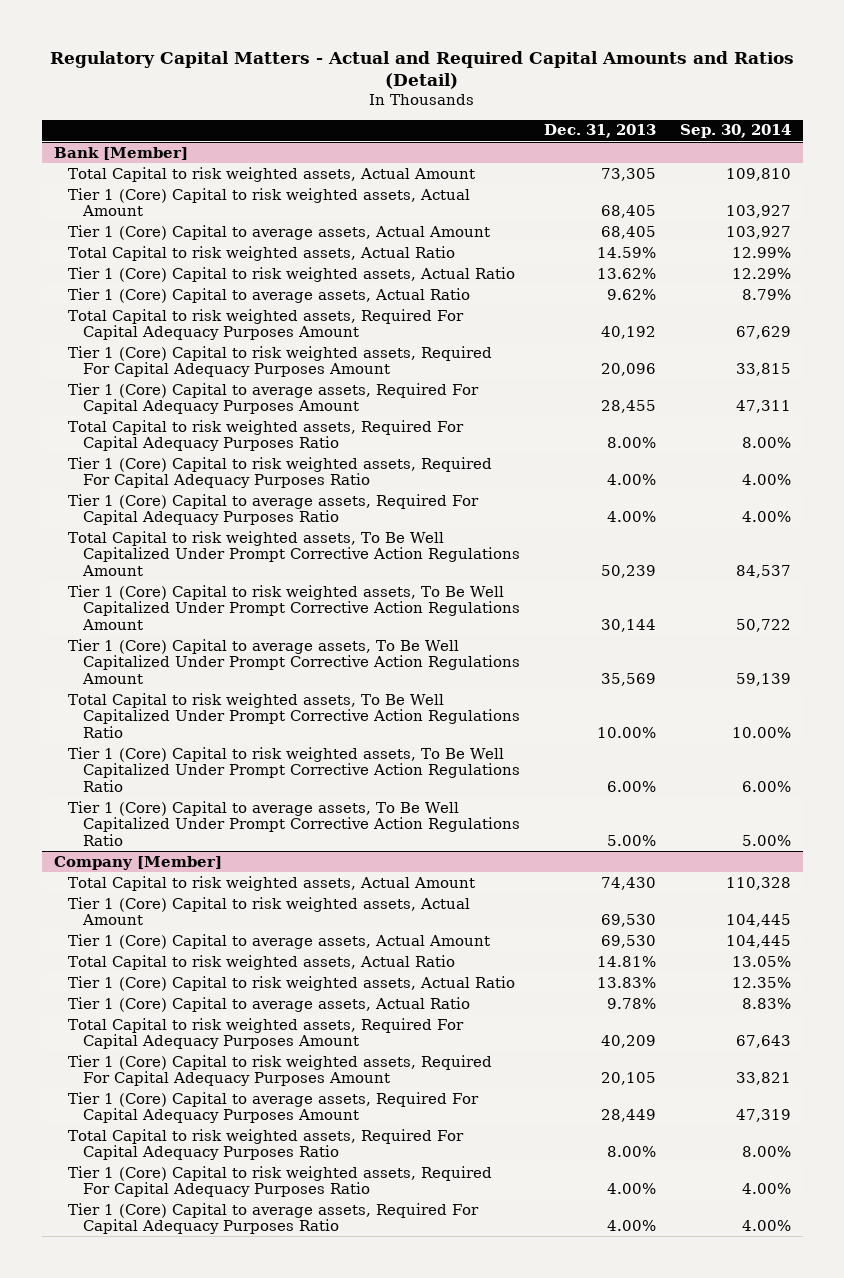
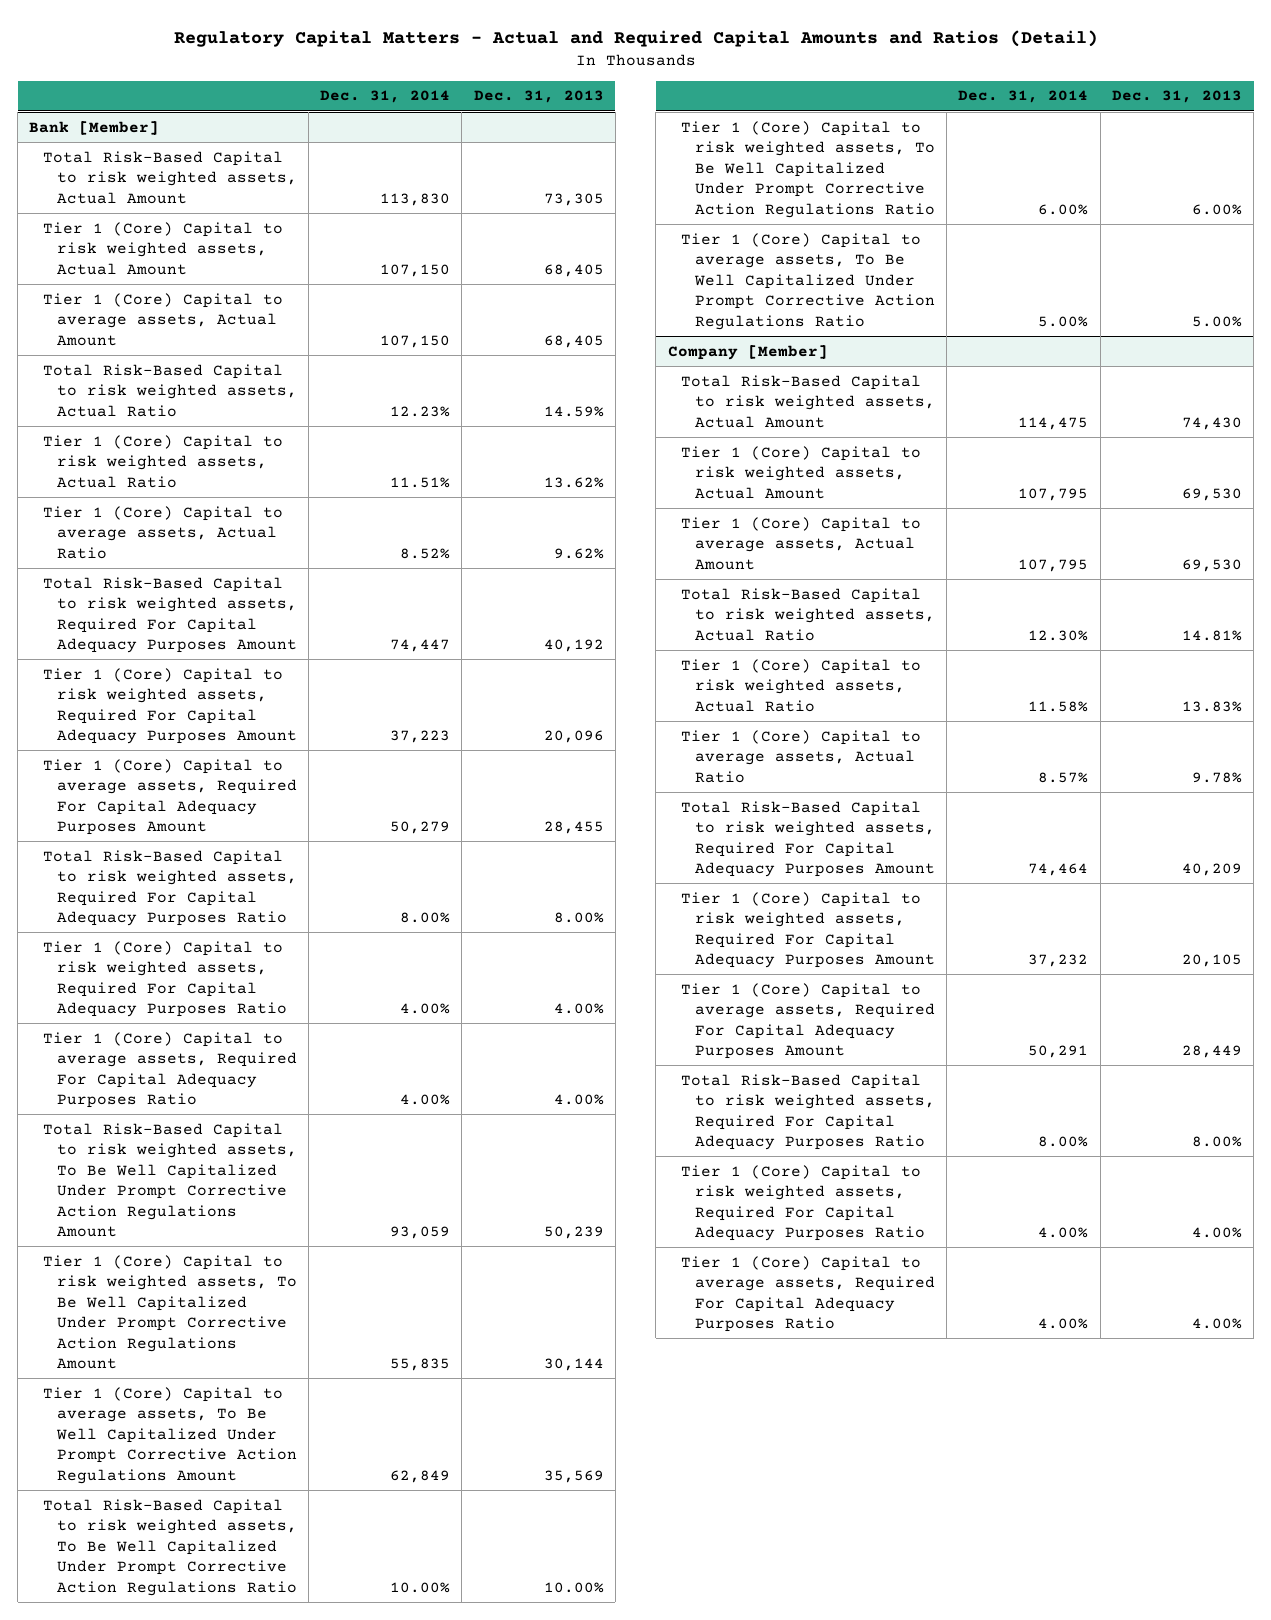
[679,124,791,139] Sep. 30, 2014 -> none
none -> [320,90,451,104] Dec. 31, 2014
[68,166,476,182] Total Capital to risk weighted assets, Actual Amount -> [43,150,297,204] Total Risk-Based Capital to risk weighted assets, Actual Amount
[68,245,456,261] Total Capital to risk weighted assets, Actual Ratio -> [43,363,297,417] Total Risk-Based Capital to risk weighted assets, Actual Ratio
[68,308,465,341] Total Capital to risk weighted assets, Required For Capital Adequacy Purposes Amount -> [43,576,297,654] Total Risk-Based Capital to risk weighted assets, Required For Capital Adequacy Purposes Amount
[68,419,465,452] Total Capital to risk weighted assets, Required For Capital Adequacy Purposes Ratio -> [43,849,297,927] Total Risk-Based Capital to risk weighted assets, Required For Capital Adequacy Purposes Ratio
[68,530,521,576] Total Capital to risk weighted assets, To Be Well Capitalized Under Prompt Corrective Action Regulations Amount -> [43,1122,297,1238] Total Risk-Based Capital to risk weighted assets, To Be Well Capitalized Under Prompt Corrective Action Regulations Amount
[68,692,521,738] Total Capital to risk weighted assets, To Be Well Capitalized Under Prompt Corrective Action Regulations Ratio -> [43,1498,297,1596] Total Risk-Based Capital to risk weighted assets, To Be Well Capitalized Under Prompt Corrective Action Regulations Ratio
[68,875,476,891] Total Capital to risk weighted assets, Actual Amount -> [681,374,935,428] Total Risk-Based Capital to risk weighted assets, Actual Amount
[68,954,456,970] Total Capital to risk weighted assets, Actual Ratio -> [681,587,935,641] Total Risk-Based Capital to risk weighted assets, Actual Ratio
[68,1017,465,1050] Total Capital to risk weighted assets, Required For Capital Adequacy Purposes Amount -> [681,800,935,878] Total Risk-Based Capital to risk weighted assets, Required For Capital Adequacy Purposes Amount
[68,1128,465,1161] Total Capital to risk weighted assets, Required For Capital Adequacy Purposes Ratio -> [681,1073,935,1151] Total Risk-Based Capital to risk weighted assets, Required For Capital Adequacy Purposes Ratio

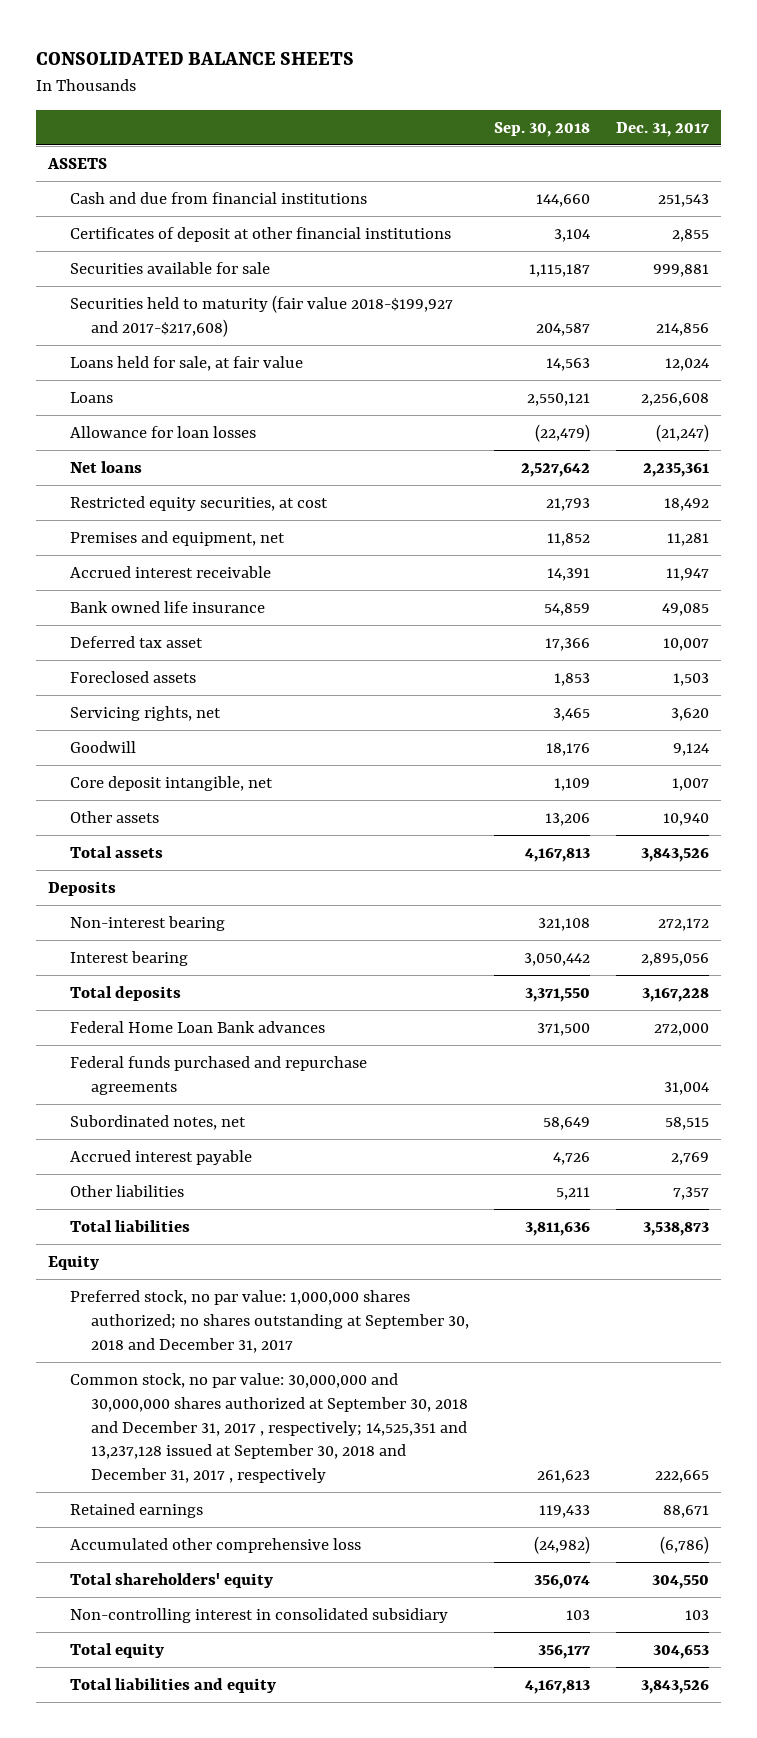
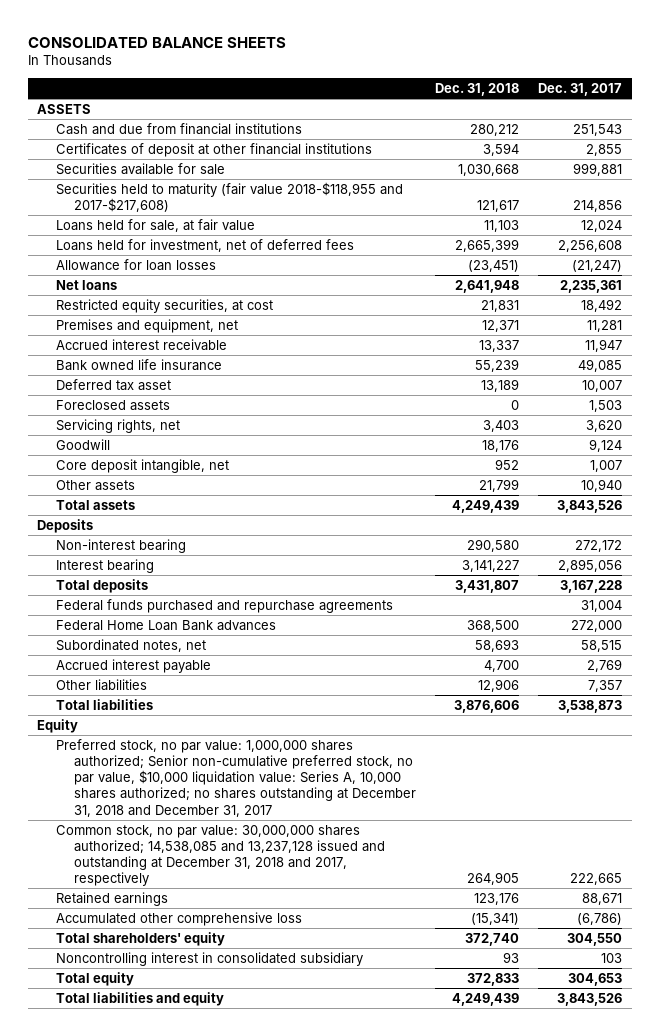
[494,121,591,137] Sep. 30, 2018 -> none
none -> [435,82,520,96] Dec. 31, 2018
[69,294,453,337] Securities held to maturity (fair value 2018-$199,927 and 2017-$217,608) -> [55,181,403,212] Securities held to maturity (fair value 2018-$118,955 and 2017-$217,608)
[69,391,113,403] Loans -> [55,238,354,252] Loans held for investment, net of deferred fees
[69,1020,325,1033] Federal Home Loan Bank advances -> [55,619,276,631] Federal Home Loan Bank advances
[69,1289,470,1353] Preferred stock, no par value: 1,000,000 shares authorized; no shares outstanding at September 30, 2018 and December 31, 2017 -> [55,738,417,817] Preferred stock, no par value: 1,000,000 shares authorized; Senior non-cumulative preferred stock, no par value, $10,000 liquidation value: Series A, 10,000 shares authorized; no shares outstanding at December 31, 2018 and December 31, 2017
[69,1372,469,1484] Common stock, no par value: 30,000,000 and 30,000,000 shares authorized at September 30, 2018 and December 31, 2017 , respectively; 14,525,351 and 13,237,128 issued at September 30, 2018 and December 31, 2017 , respectively -> [55,824,386,887] Common stock, no par value: 30,000,000 shares authorized; 14,538,085 and 13,237,128 issued and outstanding at December 31, 2018 and 2017, respectively
[69,1607,448,1623] Non-controlling interest in consolidated subsidiary -> [55,951,363,966] Noncontrolling interest in consolidated subsidiary

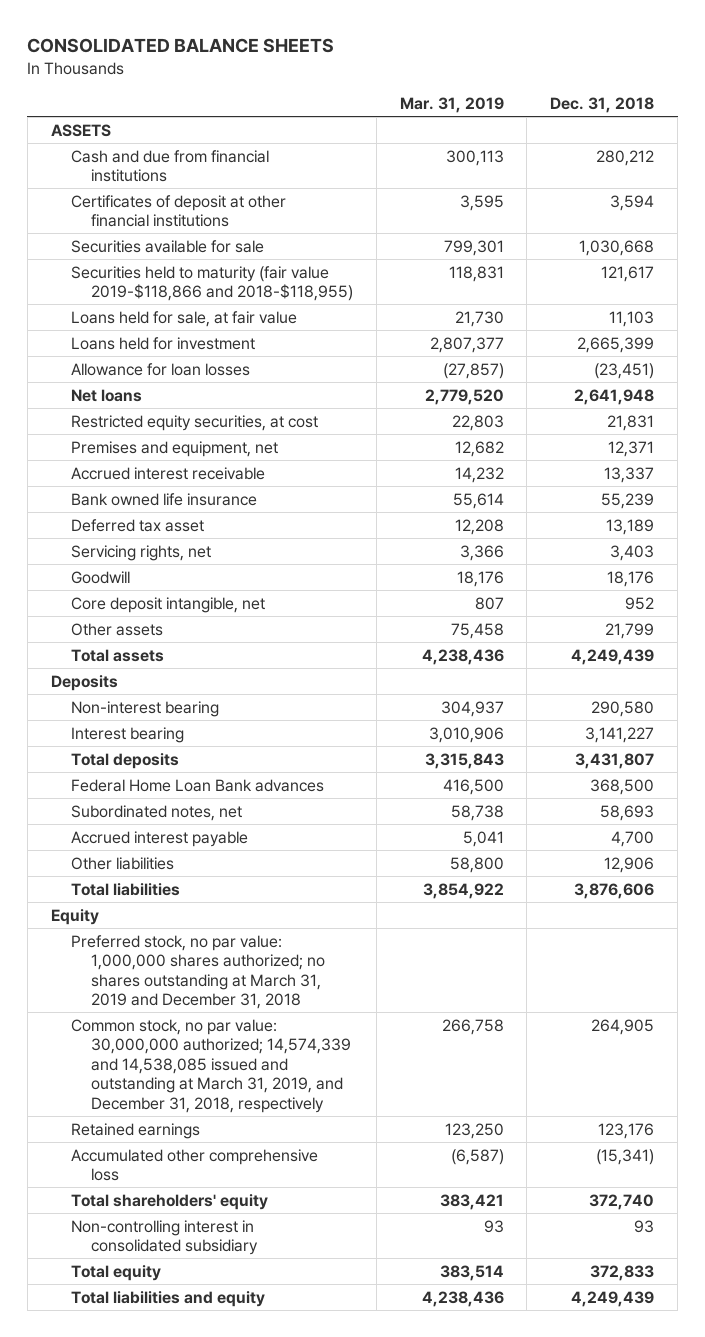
[538,82,623,96] Dec. 31, 2017 -> none
none -> [399,97,504,114] Mar. 31, 2019
[55,181,403,212] Securities held to maturity (fair value 2018-$118,955 and 2017-$217,608) -> [70,265,353,302] Securities held to maturity (fair value 2019-$118,866 and 2018-$118,955)
[55,238,354,252] Loans held for investment, net of deferred fees -> [70,336,255,350] Loans held for investment
[55,399,170,411] Foreclosed assets -> none
[55,598,393,613] Federal funds purchased and repurchase agreements -> none
[55,738,417,817] Preferred stock, no par value: 1,000,000 shares authorized; Senior non-cumulative preferred stock, no par value, $10,000 liquidation value: Series A, 10,000 shares authorized; no shares outstanding at December 31, 2018 and December 31, 2017 -> [70,934,325,1010] Preferred stock, no par value: 1,000,000 shares authorized; no shares outstanding at March 31, 2019 and December 31, 2018
[55,824,386,887] Common stock, no par value: 30,000,000 shares authorized; 14,538,085 and 13,237,128 issued and outstanding at December 31, 2018 and 2017, respectively -> [70,1018,351,1113] Common stock, no par value: 30,000,000 authorized; 14,574,339 and 14,538,085 issued and outstanding at March 31, 2019, and December 31, 2018, respectively
[55,951,363,966] Noncontrolling interest in consolidated subsidiary -> [70,1219,258,1256] Non-controlling interest in consolidated subsidiary

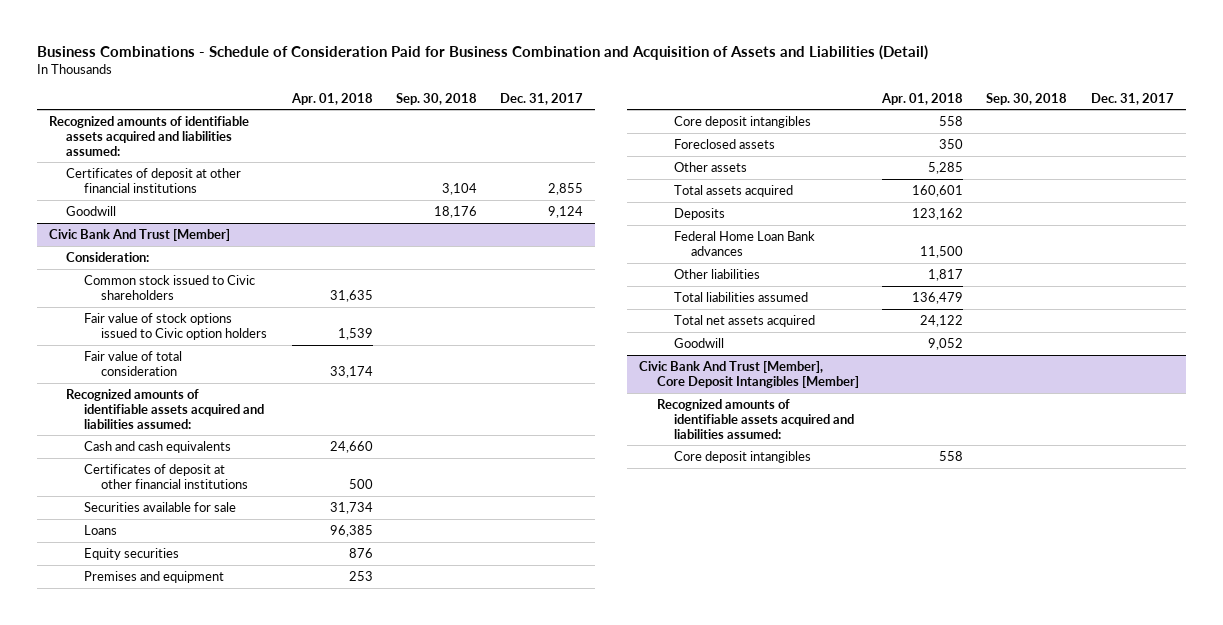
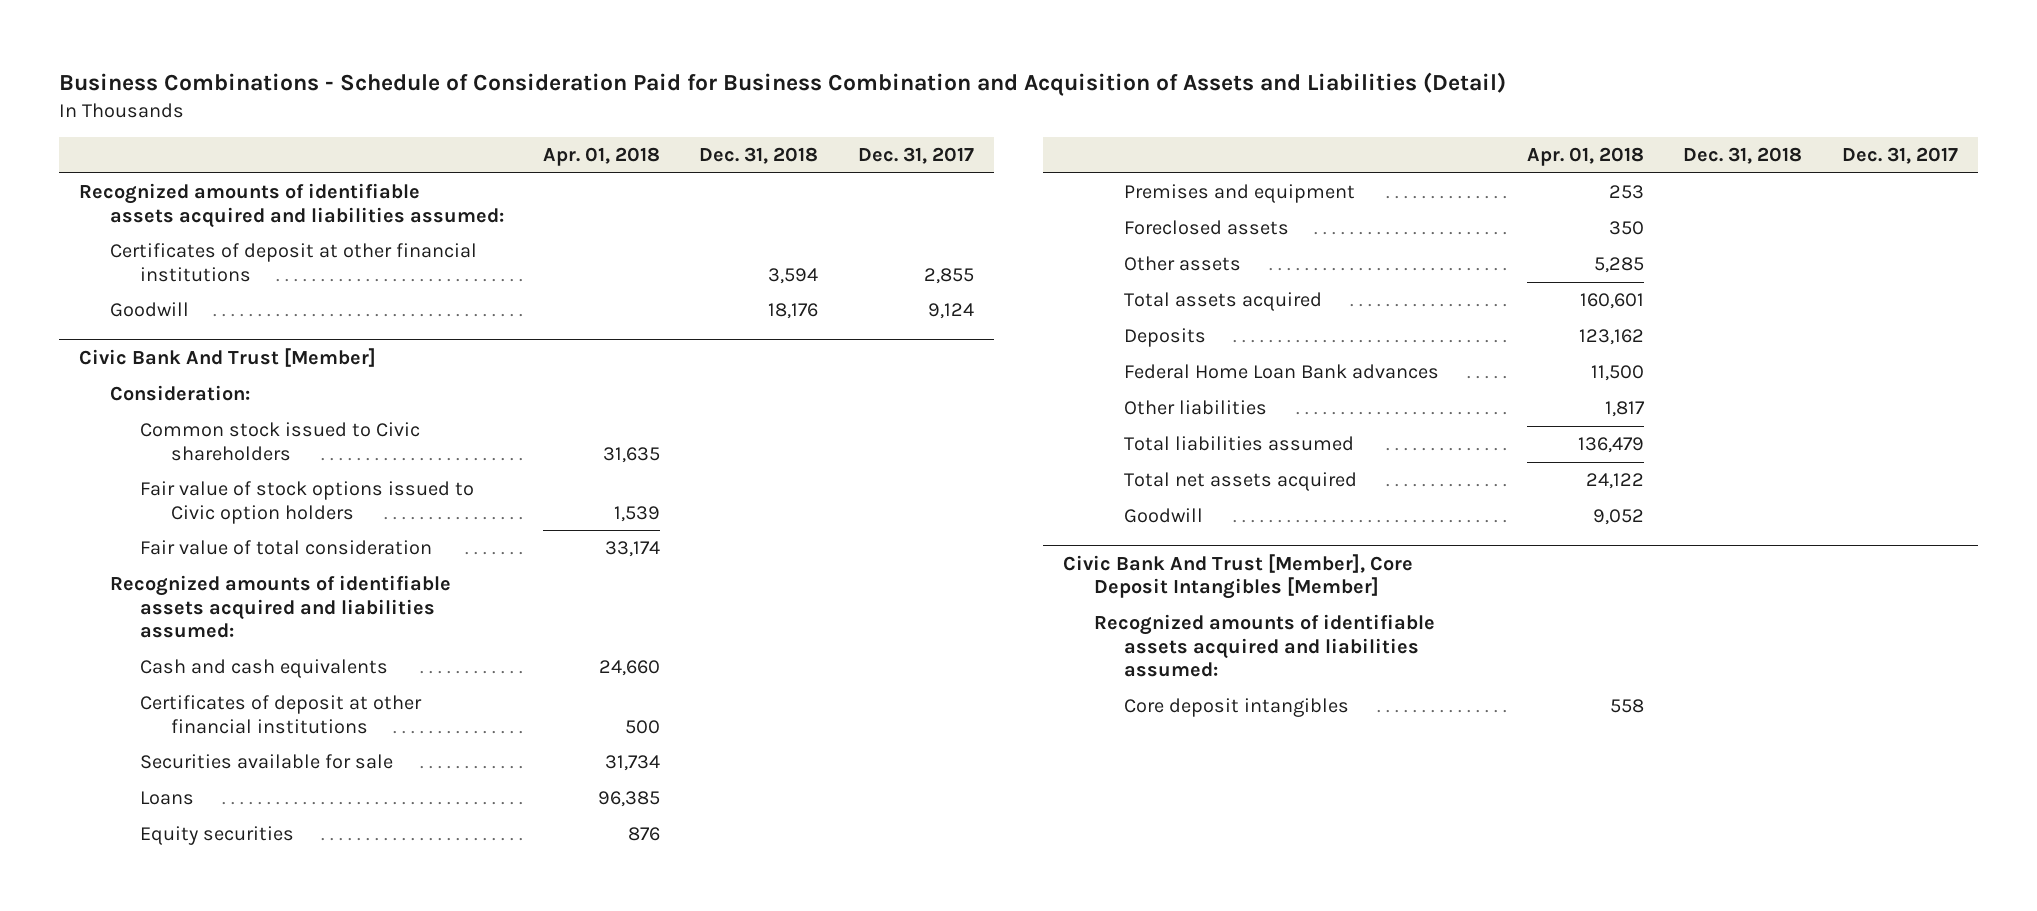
[396,92,478,105] Sep. 30, 2018 -> none
none -> [699,147,819,165] Dec. 31, 2018
[674,115,812,128] Core deposit intangibles -> none

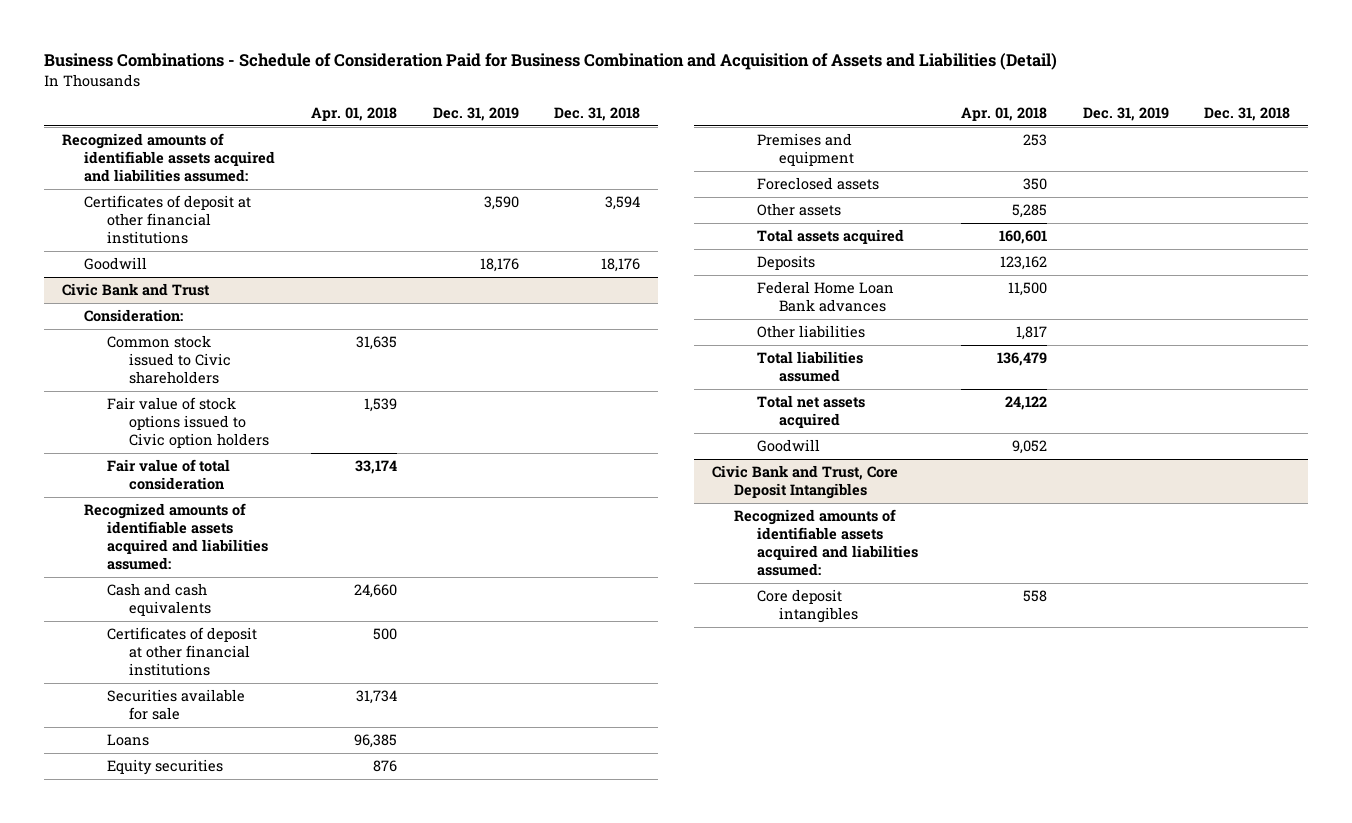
[857,147,974,165] Dec. 31, 2017 -> none
none -> [432,106,519,121] Dec. 31, 2019
[78,347,376,367] Civic Bank And Trust [Member] -> [61,283,210,297] Civic Bank and Trust
[1062,553,1413,600] Civic Bank And Trust [Member], Core Deposit Intangibles [Member] -> [711,465,898,500] Civic Bank and Trust, Core Deposit Intangibles

